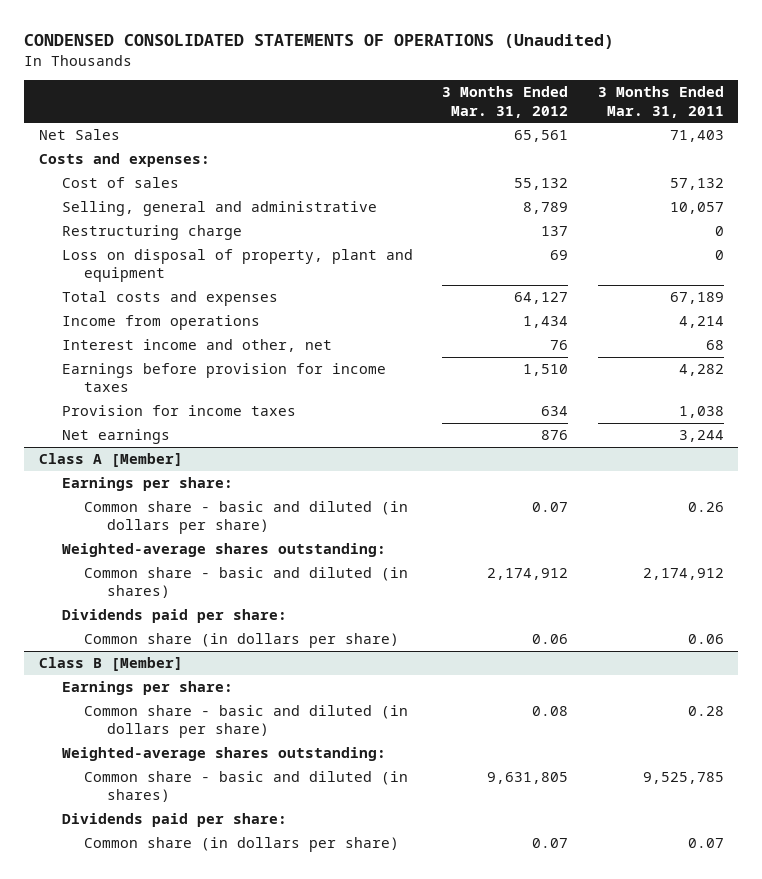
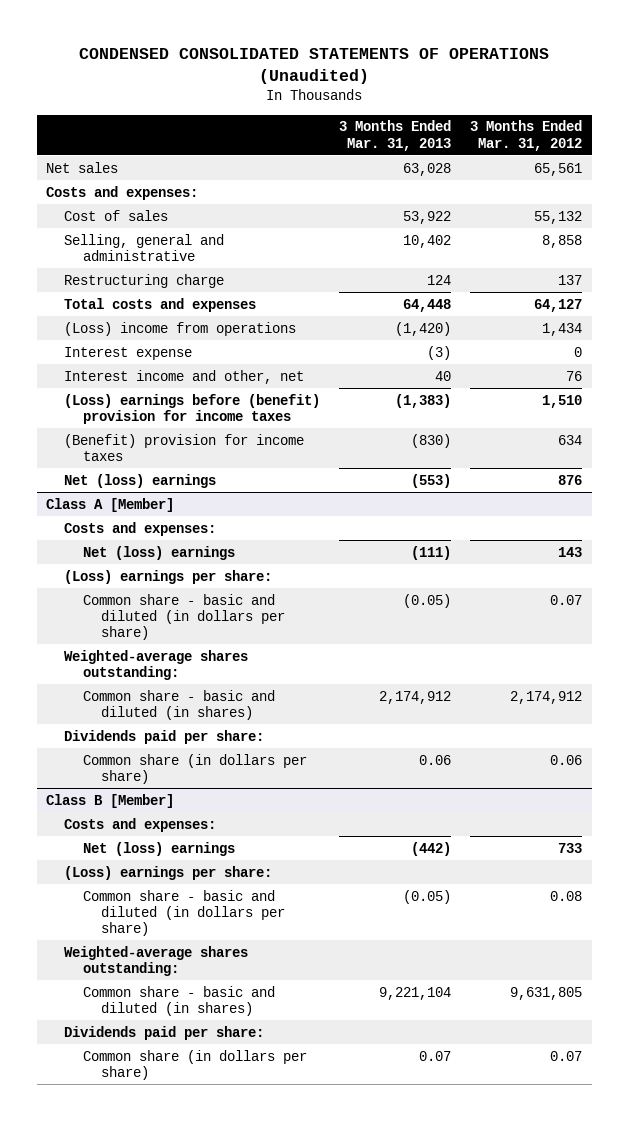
[597,86,724,118] 3 Months Ended Mar. 31, 2011 -> none
none -> [339,120,452,151] 3 Months Ended Mar. 31, 2013
[38,129,120,141] Net Sales -> [46,161,119,173] Net sales
[523,202,569,215] 8,789 -> [542,234,583,248] 8,858
[61,249,413,283] Loss on disposal of property, plant and equipment -> none
[61,315,260,331] Income from operations -> [64,321,297,336] (Loss) income from operations
none -> [64,346,193,360] Interest expense
[61,363,386,393] Earnings before provision for income taxes -> [64,393,321,424] (Loss) earnings before (benefit) provision for income taxes
[61,405,296,417] Provision for income taxes -> [64,433,305,461] (Benefit) provision for income taxes
[61,429,170,445] Net earnings -> [64,473,217,488] Net (loss) earnings
none -> [64,521,217,536] Costs and expenses:
none -> [82,545,235,560] Net (loss) earnings
[61,477,233,492] Earnings per share: -> [64,569,273,584] (Loss) earnings per share:
none -> [64,817,217,832] Costs and expenses:
none -> [82,841,235,856] Net (loss) earnings
[61,681,233,696] Earnings per share: -> [64,865,273,880] (Loss) earnings per share:

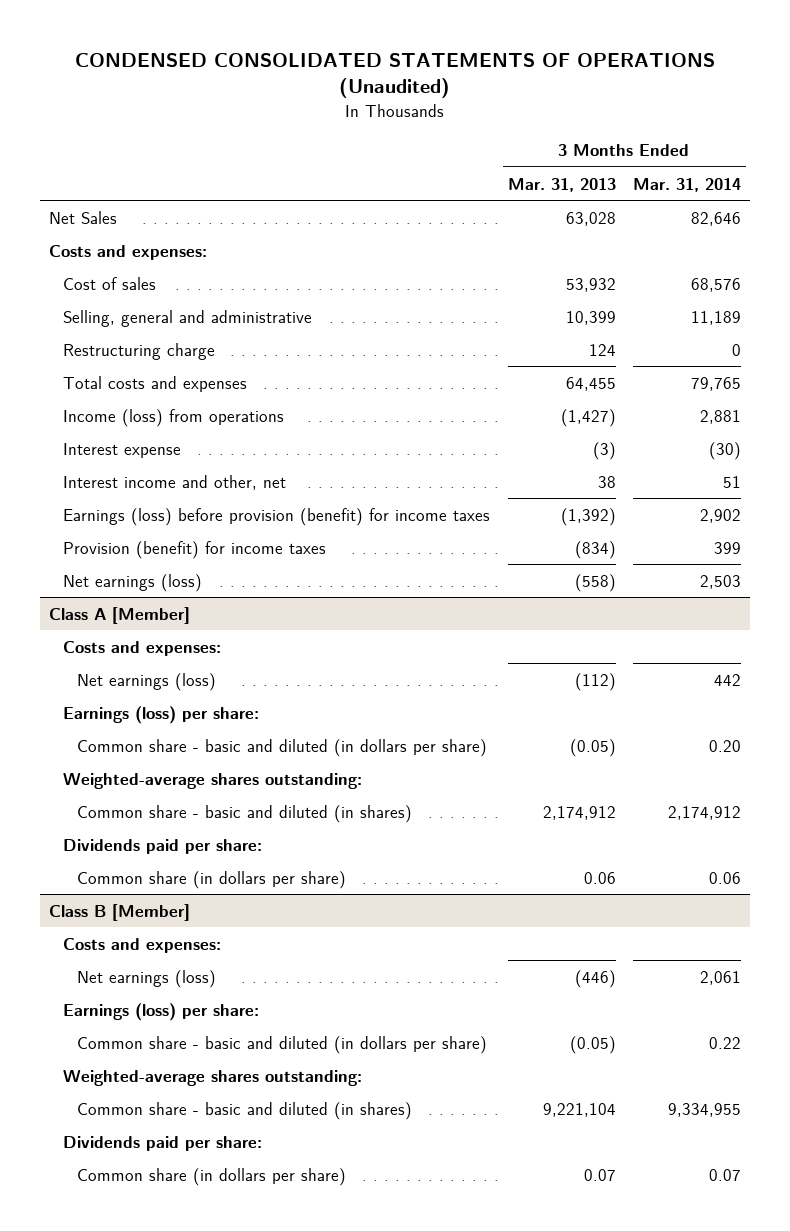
[470,120,583,151] 3 Months Ended Mar. 31, 2012 -> none
none -> [633,177,742,192] Mar. 31, 2014
[46,161,119,173] Net sales -> [48,210,117,224] Net Sales
[403,210,452,224] 53,922 -> [565,277,616,292] 53,932
[403,234,452,248] 10,402 -> [565,310,616,325] 10,399
[403,298,452,312] 64,448 -> [565,376,616,391] 64,455
[64,321,297,336] (Loss) income from operations -> [63,408,285,427] Income (loss) from operations
[395,321,452,336] (1,420) -> [560,408,616,427] (1,427)
[435,370,452,381] 40 -> [597,475,616,488] 38
[64,393,321,424] (Loss) earnings before (benefit) provision for income taxes -> [63,507,491,526] Earnings (loss) before provision (benefit) for income taxes
[395,393,452,408] (1,383) -> [560,507,616,526] (1,392)
[64,433,305,461] (Benefit) provision for income taxes -> [63,540,327,559] Provision (benefit) for income taxes
[411,433,452,448] (830) -> [574,540,616,559] (834)
[64,473,217,488] Net (loss) earnings -> [63,573,203,592] Net earnings (loss)
[411,473,452,488] (553) -> [574,573,616,592] (558)
[82,545,235,560] Net (loss) earnings -> [77,672,217,691] Net earnings (loss)
[411,545,452,560] (111) -> [574,672,616,691] (112)
[64,569,273,584] (Loss) earnings per share: -> [63,705,260,724] Earnings (loss) per share:
[82,841,235,856] Net (loss) earnings -> [77,969,217,988] Net earnings (loss)
[411,841,452,856] (442) -> [574,969,616,988] (446)
[64,865,273,880] (Loss) earnings per share: -> [63,1002,260,1021] Earnings (loss) per share:

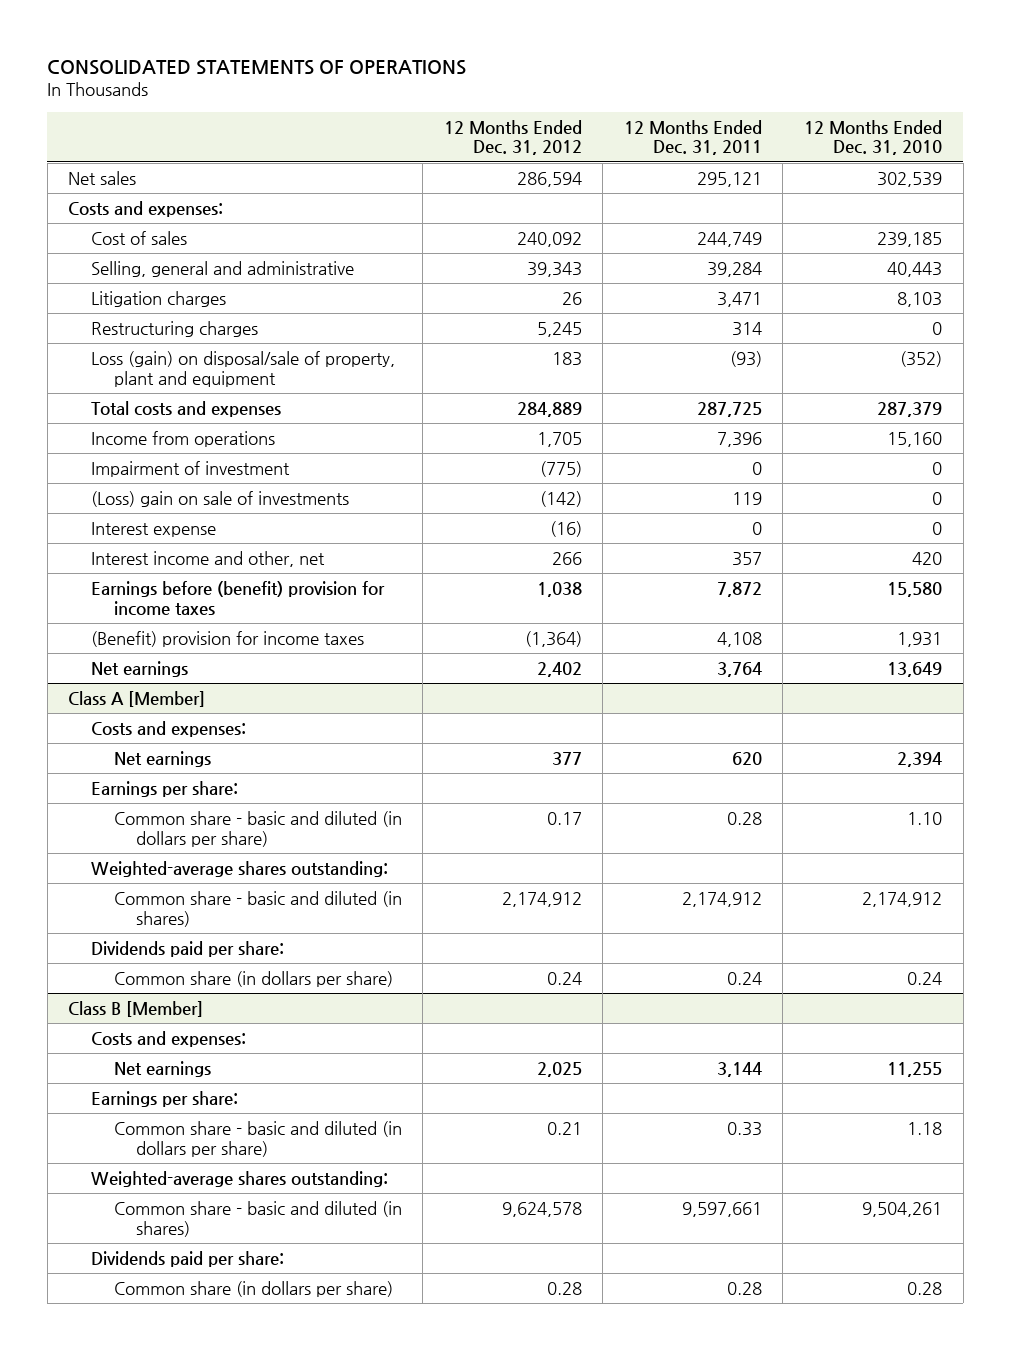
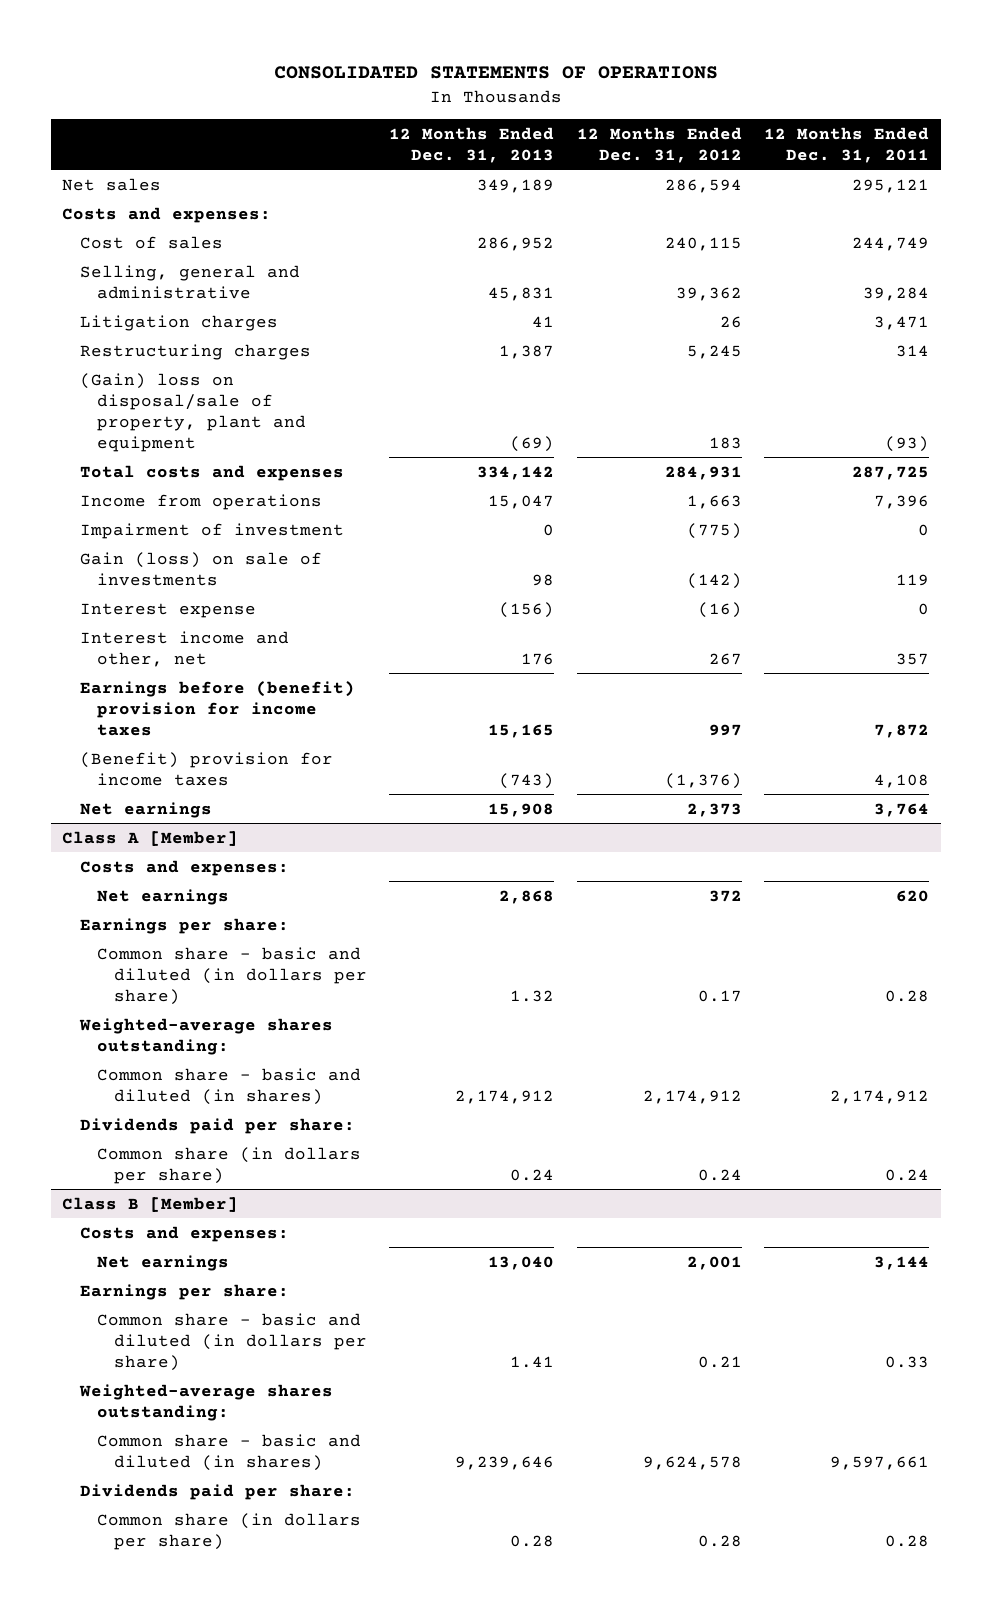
[804,119,943,156] 12 Months Ended Dec. 31, 2010 -> none
none -> [389,126,555,163] 12 Months Ended Dec. 31, 2013
[516,232,582,248] 240,092 -> [664,236,742,251] 240,115
[526,262,582,278] 39,343 -> [675,286,742,301] 39,362
[90,351,395,387] Loss (gain) on disposal/sale of property, plant and equipment -> [79,372,306,452] (Gain) loss on disposal/sale of property, plant and equipment
[516,402,582,418] 284,889 -> [664,465,742,480] 284,931
[536,432,582,448] 1,705 -> [686,494,742,509] 1,663
[90,491,349,508] (Loss) gain on sale of investments -> [79,551,322,586] Gain (loss) on sale of investments
[551,552,582,566] 266 -> [708,652,742,665] 267
[536,582,582,598] 1,038 -> [708,723,742,736] 997
[524,631,582,648] (1,364) -> [664,772,742,789] (1,376)
[536,662,582,678] 2,402 -> [686,802,742,817] 2,373
[551,752,582,766] 377 -> [708,889,742,902] 372
[536,1062,582,1078] 2,025 -> [686,1255,742,1270] 2,001

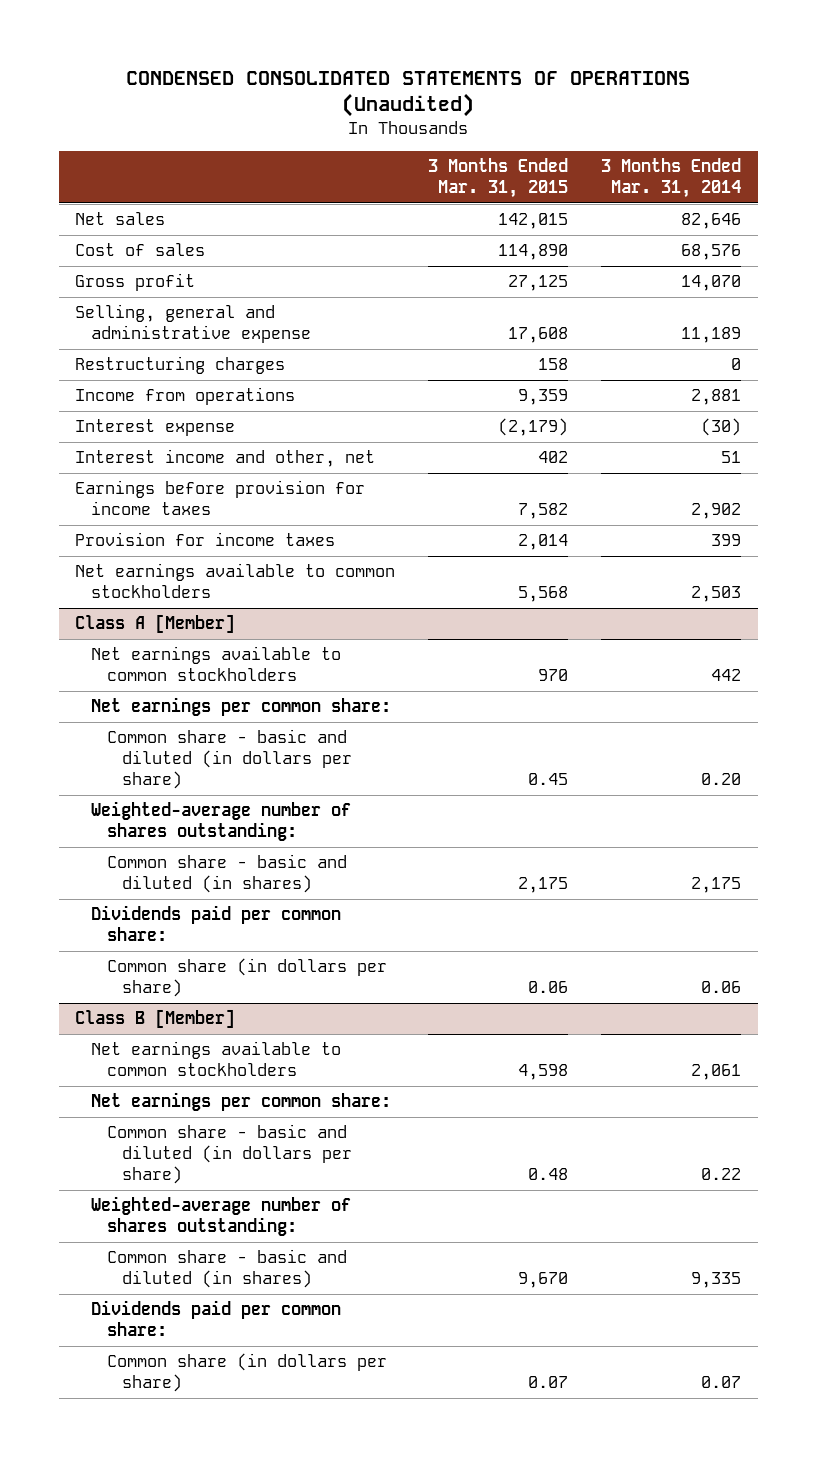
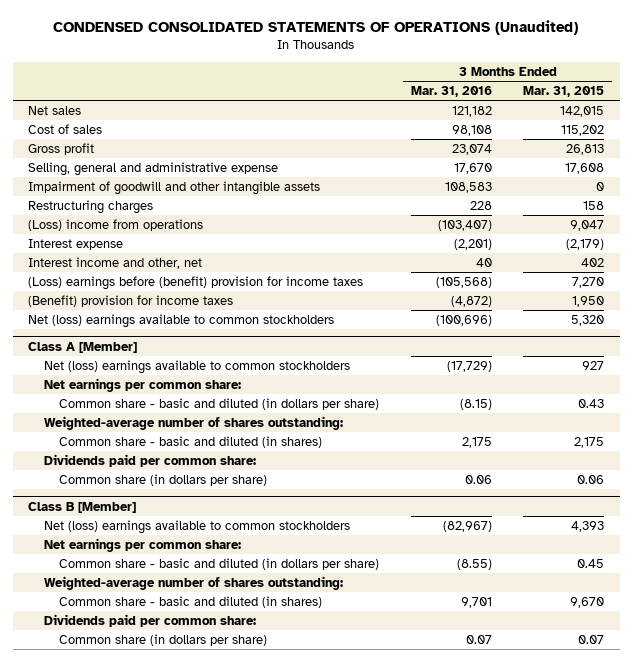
[601,158,742,199] 3 Months Ended Mar. 31, 2014 -> none
none -> [410,86,492,98] Mar. 31, 2016
[498,244,569,261] 114,890 -> [561,124,605,136] 115,202
[508,275,569,292] 27,125 -> [566,143,605,155] 26,813
none -> [28,180,321,195] Impairment of goodwill and other intangible assets
[75,387,296,406] Income from operations -> [28,218,204,231] (Loss) income from operations
[518,389,569,406] 9,359 -> [570,219,605,231] 9,047
[75,480,366,516] Earnings before provision for income taxes -> [28,275,364,290] (Loss) earnings before (benefit) provision for income taxes
[518,503,569,520] 7,582 -> [572,276,605,288] 7,270
[75,532,336,547] Provision for income taxes -> [28,294,234,307] (Benefit) provision for income taxes
[518,534,569,551] 2,014 -> [572,295,605,307] 1,950
[75,563,396,599] Net earnings available to common stockholders -> [28,313,335,328] Net (loss) earnings available to common stockholders
[518,586,569,603] 5,568 -> [571,314,605,326] 5,320
[90,646,341,682] Net earnings available to common stockholders -> [43,359,350,374] Net (loss) earnings available to common stockholders
[538,669,569,682] 970 -> [582,360,605,370] 927
[528,773,569,786] 0.45 -> [578,398,605,408] 0.43
[90,1041,341,1077] Net earnings available to common stockholders -> [43,519,350,534] Net (loss) earnings available to common stockholders
[518,1064,569,1081] 4,598 -> [571,520,605,532] 4,393
[528,1168,569,1181] 0.48 -> [577,558,605,568] 0.45

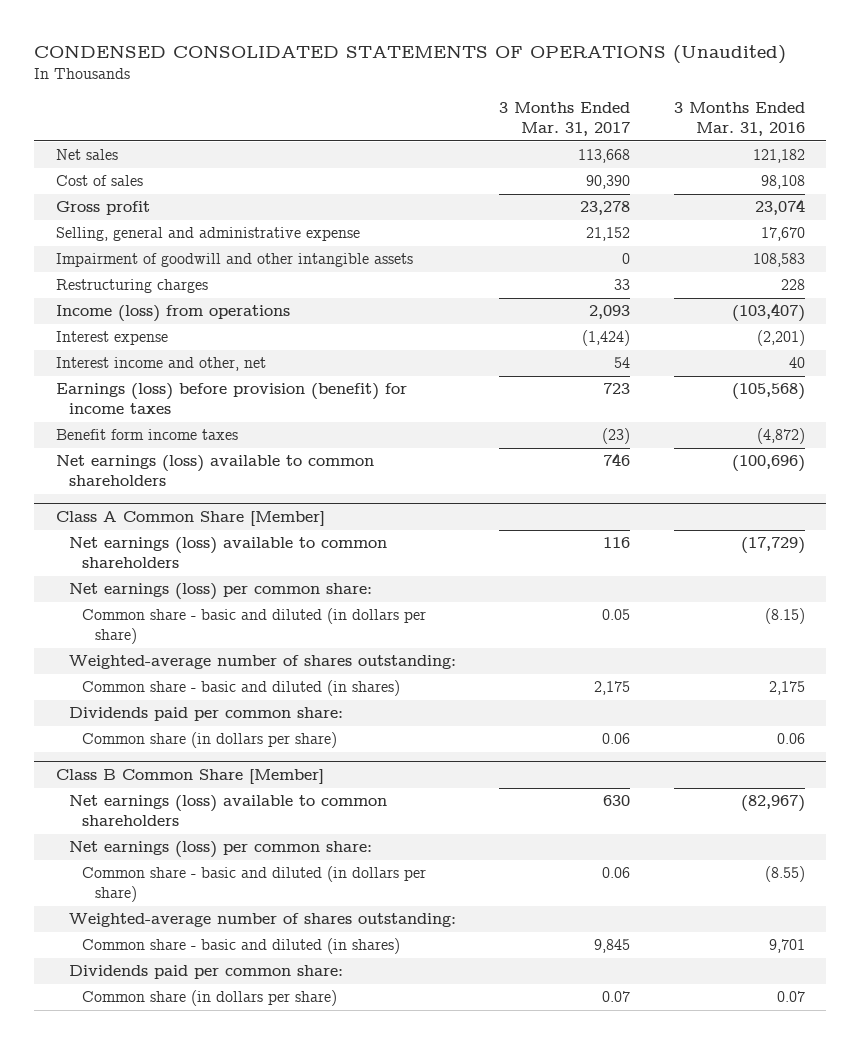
[523,86,605,98] Mar. 31, 2015 -> none
none -> [499,102,631,137] 3 Months Ended Mar. 31, 2017
[28,218,204,231] (Loss) income from operations -> [55,305,290,323] Income (loss) from operations
[28,275,364,290] (Loss) earnings before (benefit) provision for income taxes -> [55,383,407,415] Earnings (loss) before provision (benefit) for income taxes
[28,294,234,307] (Benefit) provision for income taxes -> [55,429,238,441] Benefit form income taxes
[28,313,335,328] Net (loss) earnings available to common stockholders -> [55,455,374,487] Net earnings (loss) available to common shareholders
[28,341,138,353] Class A [Member] -> [55,511,325,527] Class A Common Share [Member]
[43,359,350,374] Net (loss) earnings available to common stockholders -> [68,537,387,569] Net earnings (loss) available to common shareholders
[43,377,241,392] Net earnings per common share: -> [68,583,372,601] Net earnings (loss) per common share:
[28,501,137,513] Class B [Member] -> [55,769,324,785] Class B Common Share [Member]
[43,519,350,534] Net (loss) earnings available to common stockholders -> [68,795,387,827] Net earnings (loss) available to common shareholders
[43,537,241,552] Net earnings per common share: -> [68,841,372,859] Net earnings (loss) per common share:

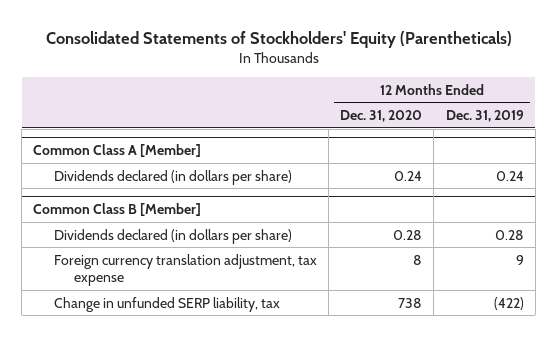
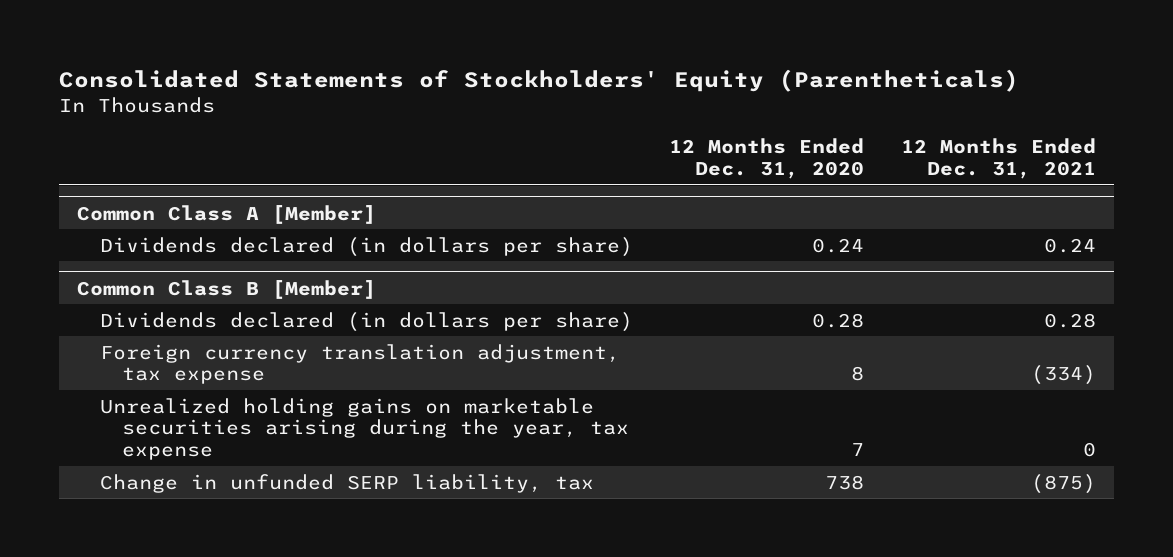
[445,110,524,123] Dec. 31, 2019 -> none
none -> [900,138,1096,180] 12 Months Ended Dec. 31, 2021
none -> [99,397,630,461] Unrealized holding gains on marketable securities arising during the year, tax expense

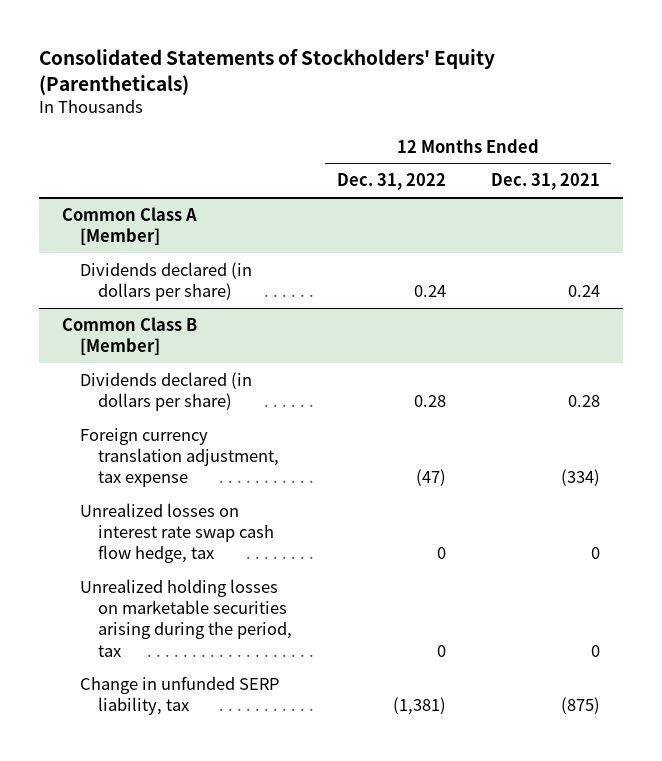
[669,138,865,180] 12 Months Ended Dec. 31, 2020 -> none
none -> [336,173,446,191] Dec. 31, 2022
none -> [79,502,274,564] Unrealized losses on interest rate swap cash flow hedge, tax
[99,397,630,461] Unrealized holding gains on marketable securities arising during the year, tax expense -> [79,578,292,657] Unrealized holding losses on marketable securities arising during the period, tax

